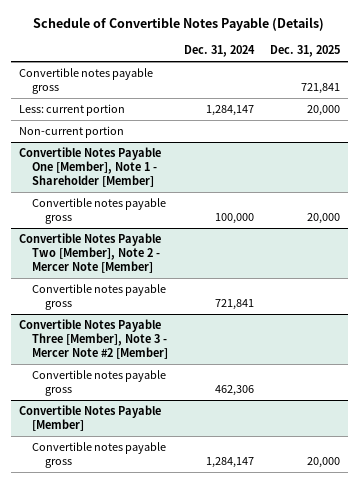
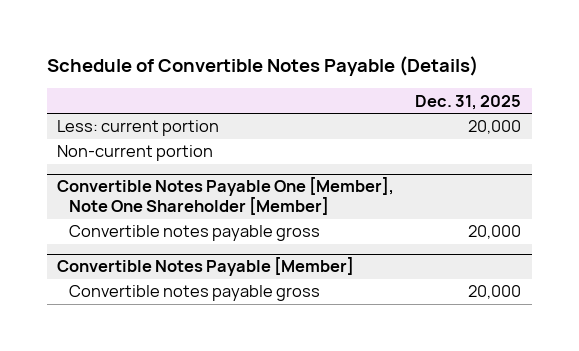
[183,45,255,58] Dec. 31, 2024 -> none
[18,68,153,95] Convertible notes payable gross -> none
[18,147,161,188] Convertible Notes Payable One [Member], Note 1 - Shareholder [Member] -> [57,177,395,216] Convertible Notes Payable One [Member], Note One Shareholder [Member]
[18,233,161,274] Convertible Notes Payable Two [Member], Note 2 - Mercer Note [Member] -> none
[31,284,166,311] Convertible notes payable gross -> none
[18,319,168,360] Convertible Notes Payable Three [Member], Note 3 - Mercer Note #2 [Member] -> none
[31,370,166,397] Convertible notes payable gross -> none

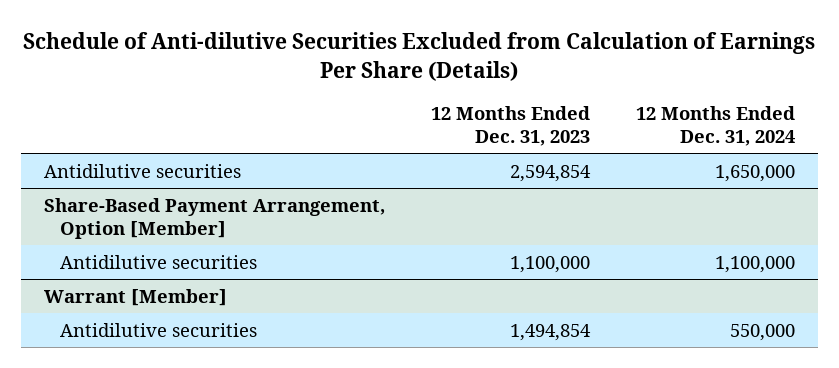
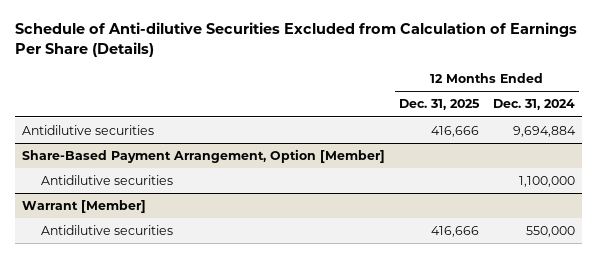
[430,105,590,147] 12 Months Ended Dec. 31, 2023 -> none
none -> [398,99,480,111] Dec. 31, 2025
[714,164,795,182] 1,650,000 -> [513,125,577,137] 9,694,884

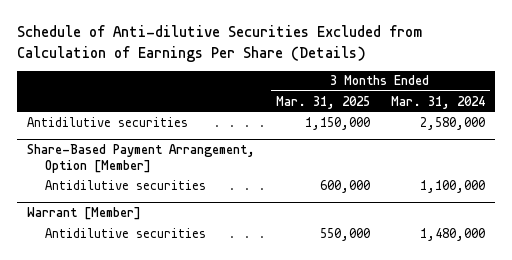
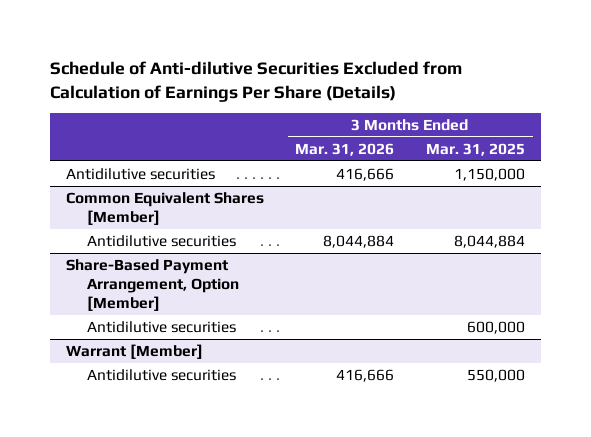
[390,95,485,109] Mar. 31, 2024 -> none
none -> [295,142,395,156] Mar. 31, 2026
none -> [65,191,264,226] Common Equivalent Shares [Member]
none -> [86,234,236,247] Antidilutive securities

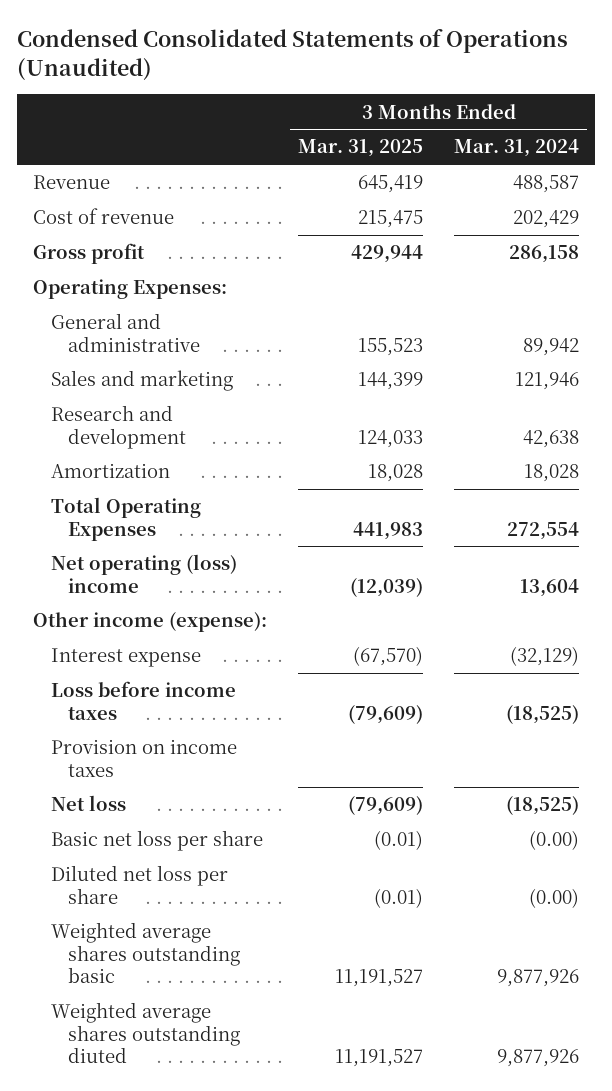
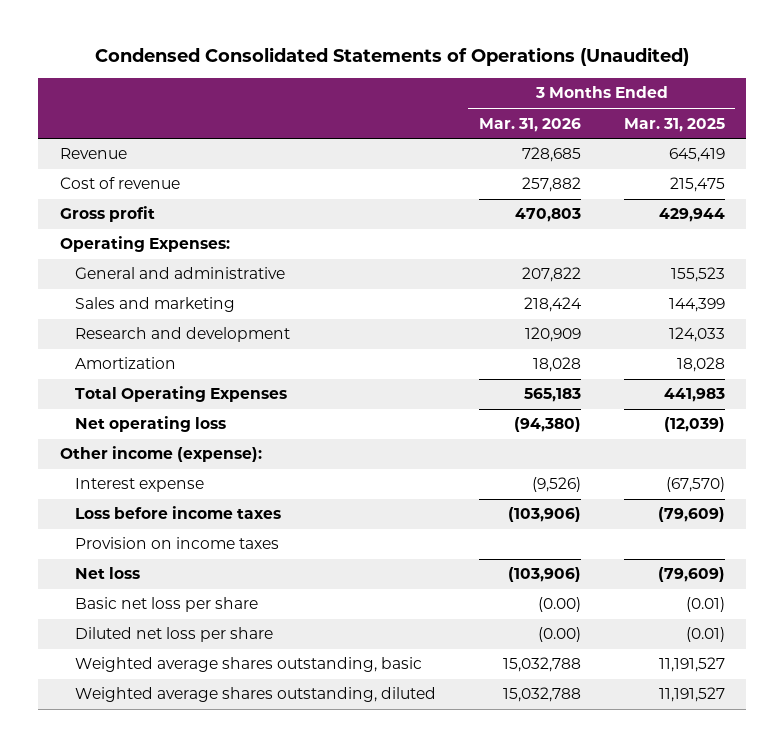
[454,139,580,158] Mar. 31, 2024 -> none
none -> [479,117,582,132] Mar. 31, 2026
[50,554,237,593] Net operating (loss) income -> [75,416,227,433] Net operating loss
[50,922,241,984] Weighted average shares outstanding basic -> [75,657,423,673] Weighted average shares outstanding, basic
[50,1002,241,1064] Weighted average shares outstanding diuted -> [75,687,437,703] Weighted average shares outstanding, diluted

